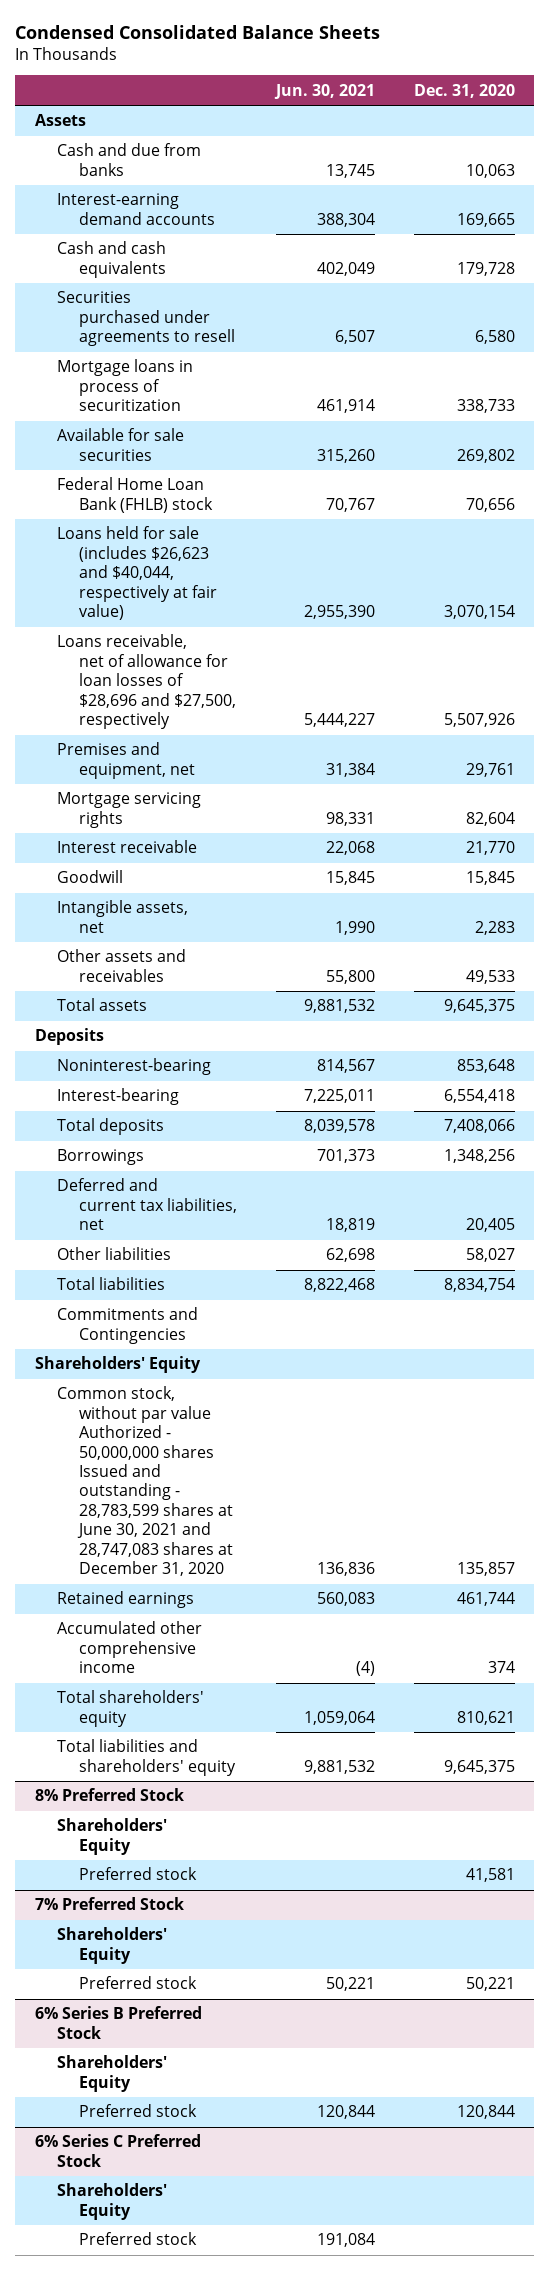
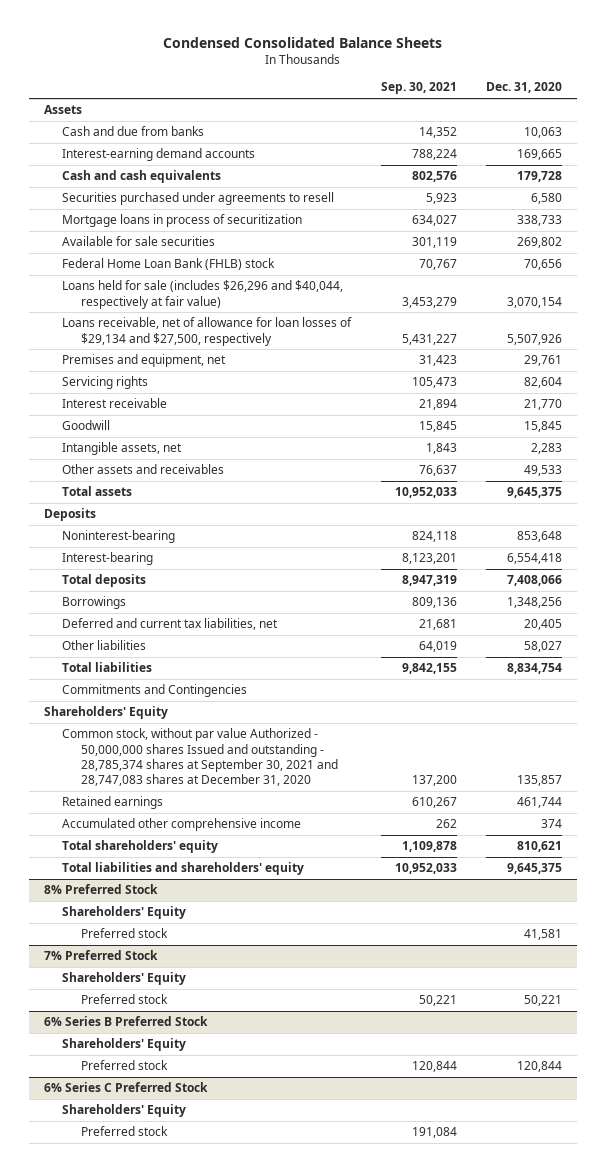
[274,83,376,99] Jun. 30, 2021 -> none
none -> [380,82,457,95] Sep. 30, 2021
[57,526,218,621] Loans held for sale (includes $26,623 and $40,044, respectively at fair value) -> [62,280,344,309] Loans held for sale (includes $26,296 and $40,044, respectively at fair value)
[57,634,237,730] Loans receivable, net of allowance for loan losses of $28,696 and $27,500, respectively -> [62,317,353,346] Loans receivable, net of allowance for loan losses of $29,134 and $27,500, respectively
[57,792,202,828] Mortgage servicing rights -> [62,376,149,390] Servicing rights
[57,1386,234,1577] Common stock, without par value Authorized - 50,000,000 shares Issued and outstanding - 28,783,599 shares at June 30, 2021 and 28,747,083 shares at December 31, 2020 -> [62,728,339,787] Common stock, without par value Authorized - 50,000,000 shares Issued and outstanding - 28,785,374 shares at September 30, 2021 and 28,747,083 shares at December 31, 2020

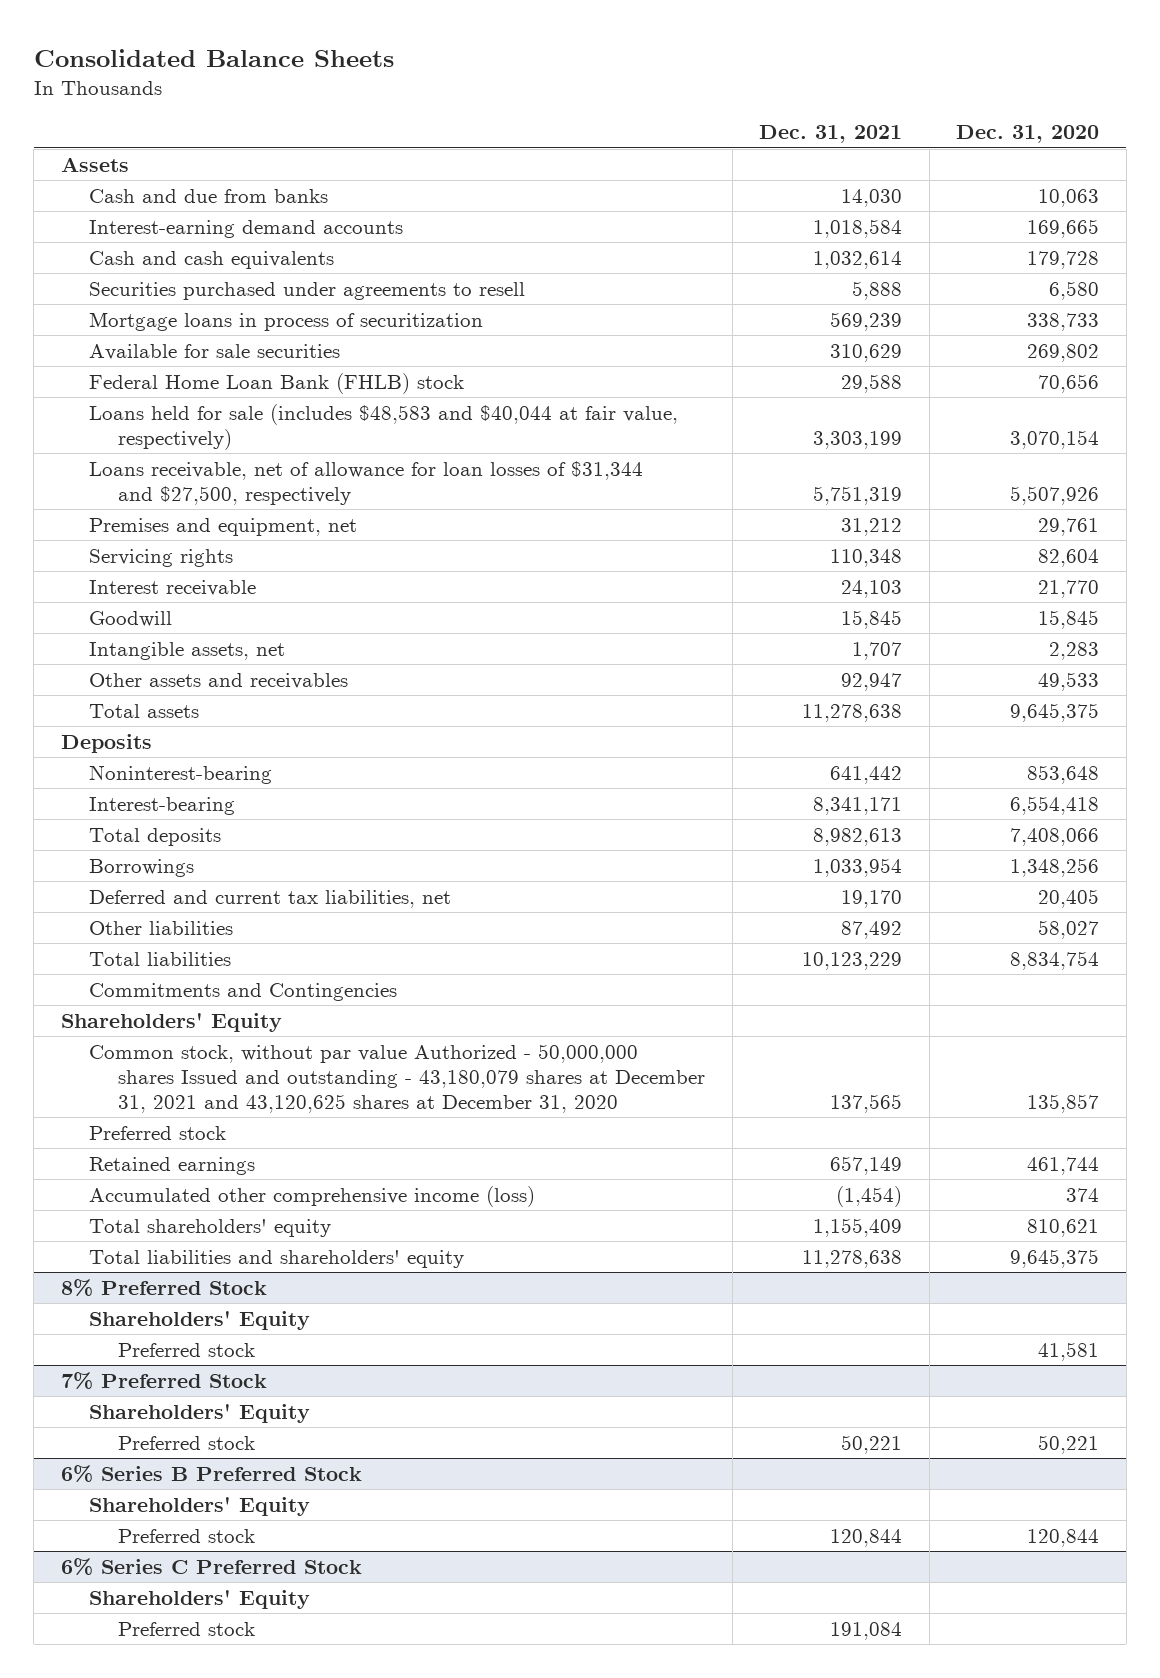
[162,36,442,48] Condensed Consolidated Balance Sheets -> [33,48,394,67] Consolidated Balance Sheets
[380,82,457,95] Sep. 30, 2021 -> none
none -> [759,125,903,144] Dec. 31, 2021
[62,280,344,309] Loans held for sale (includes $26,296 and $40,044, respectively at fair value) -> [89,403,679,450] Loans held for sale (includes $48,583 and $40,044 at fair value, respectively)
[62,317,353,346] Loans receivable, net of allowance for loan losses of $29,134 and $27,500, respectively -> [89,460,644,505] Loans receivable, net of allowance for loan losses of $31,344 and $27,500, respectively
[62,728,339,787] Common stock, without par value Authorized - 50,000,000 shares Issued and outstanding - 28,785,374 shares at September 30, 2021 and 28,747,083 shares at December 31, 2020 -> [89,1043,705,1113] Common stock, without par value Authorized - 50,000,000 shares Issued and outstanding - 43,180,079 shares at December 31, 2021 and 43,120,625 shares at December 31, 2020
none -> [89,1125,227,1140] Preferred stock
[62,818,302,832] Accumulated other comprehensive income -> [89,1185,536,1207] Accumulated other comprehensive income (loss)

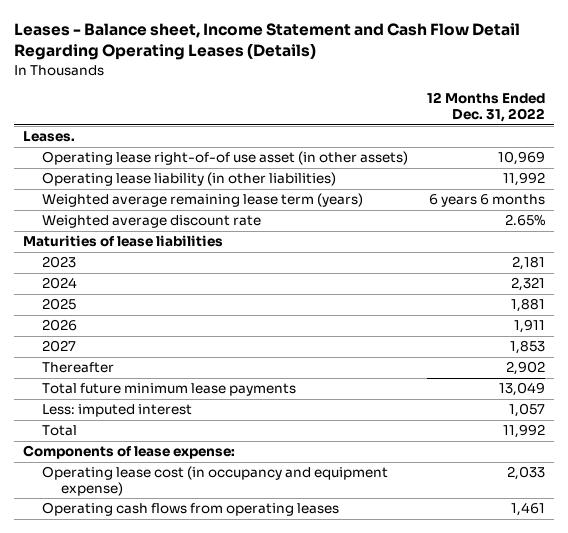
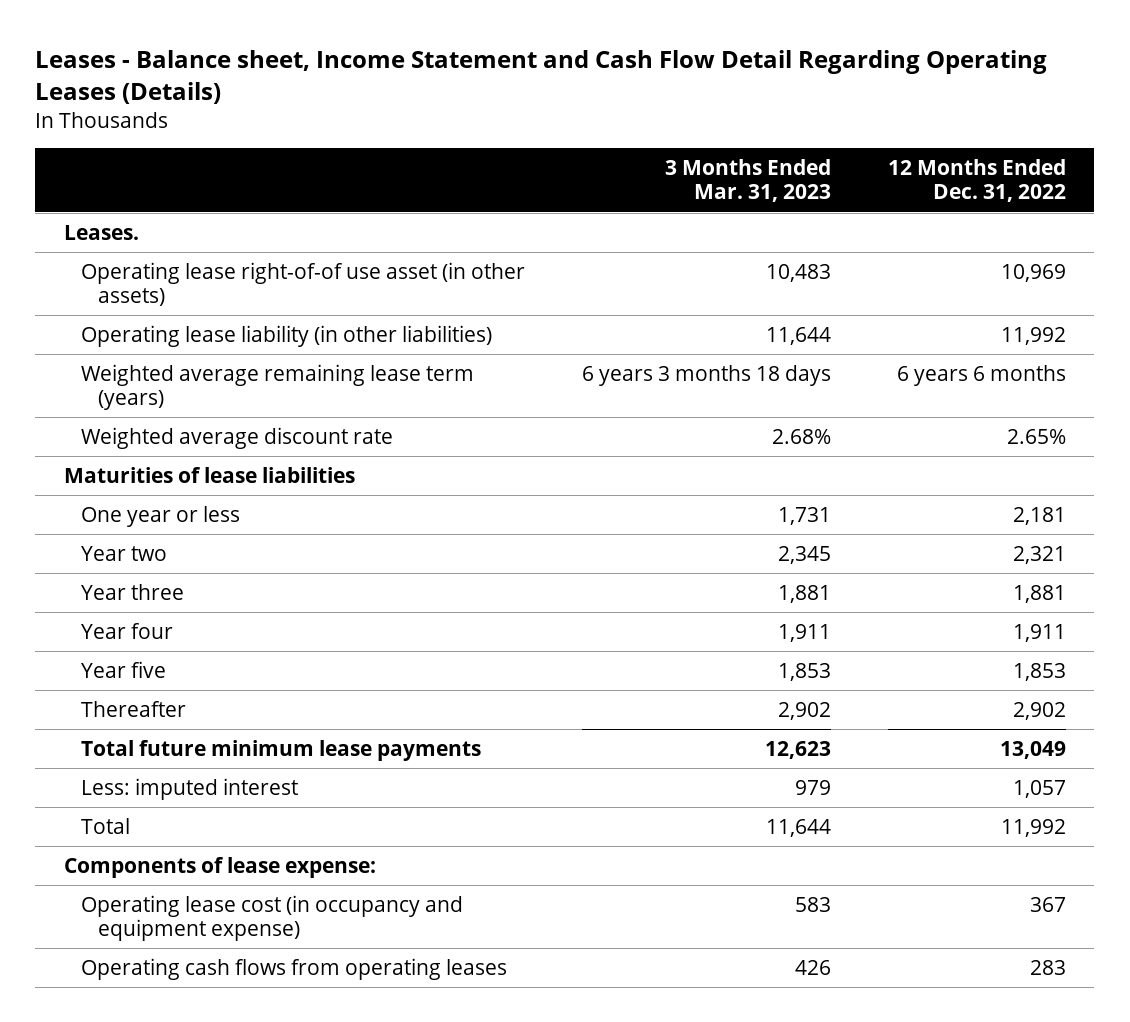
none -> [664,159,831,203] 3 Months Ended Mar. 31, 2023
[41,256,76,269] 2023 -> [81,505,241,527] One year or less
[41,277,77,290] 2024 -> [81,545,168,561] Year two
[41,298,76,311] 2025 -> [81,583,185,600] Year three
[41,319,77,332] 2026 -> [81,622,174,639] Year four
[41,340,76,353] 2027 -> [81,660,167,678] Year five
[506,466,545,481] 2,033 -> [1029,896,1066,912] 367
[510,502,545,517] 1,461 -> [1029,959,1066,975] 283

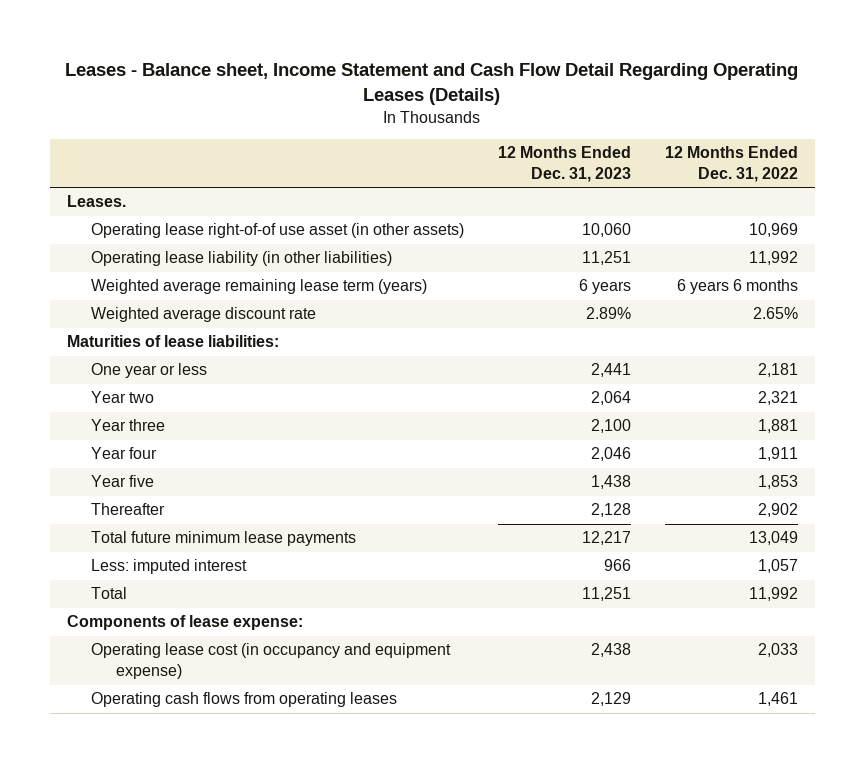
[664,159,831,203] 3 Months Ended Mar. 31, 2023 -> none
none -> [498,146,632,183] 12 Months Ended Dec. 31, 2023
[63,466,355,483] Maturities of lease liabilities -> [67,335,280,348] Maturities of lease liabilities:
[1029,896,1066,912] 367 -> [757,643,798,658] 2,033
[1029,959,1066,975] 283 -> [757,692,798,707] 1,461

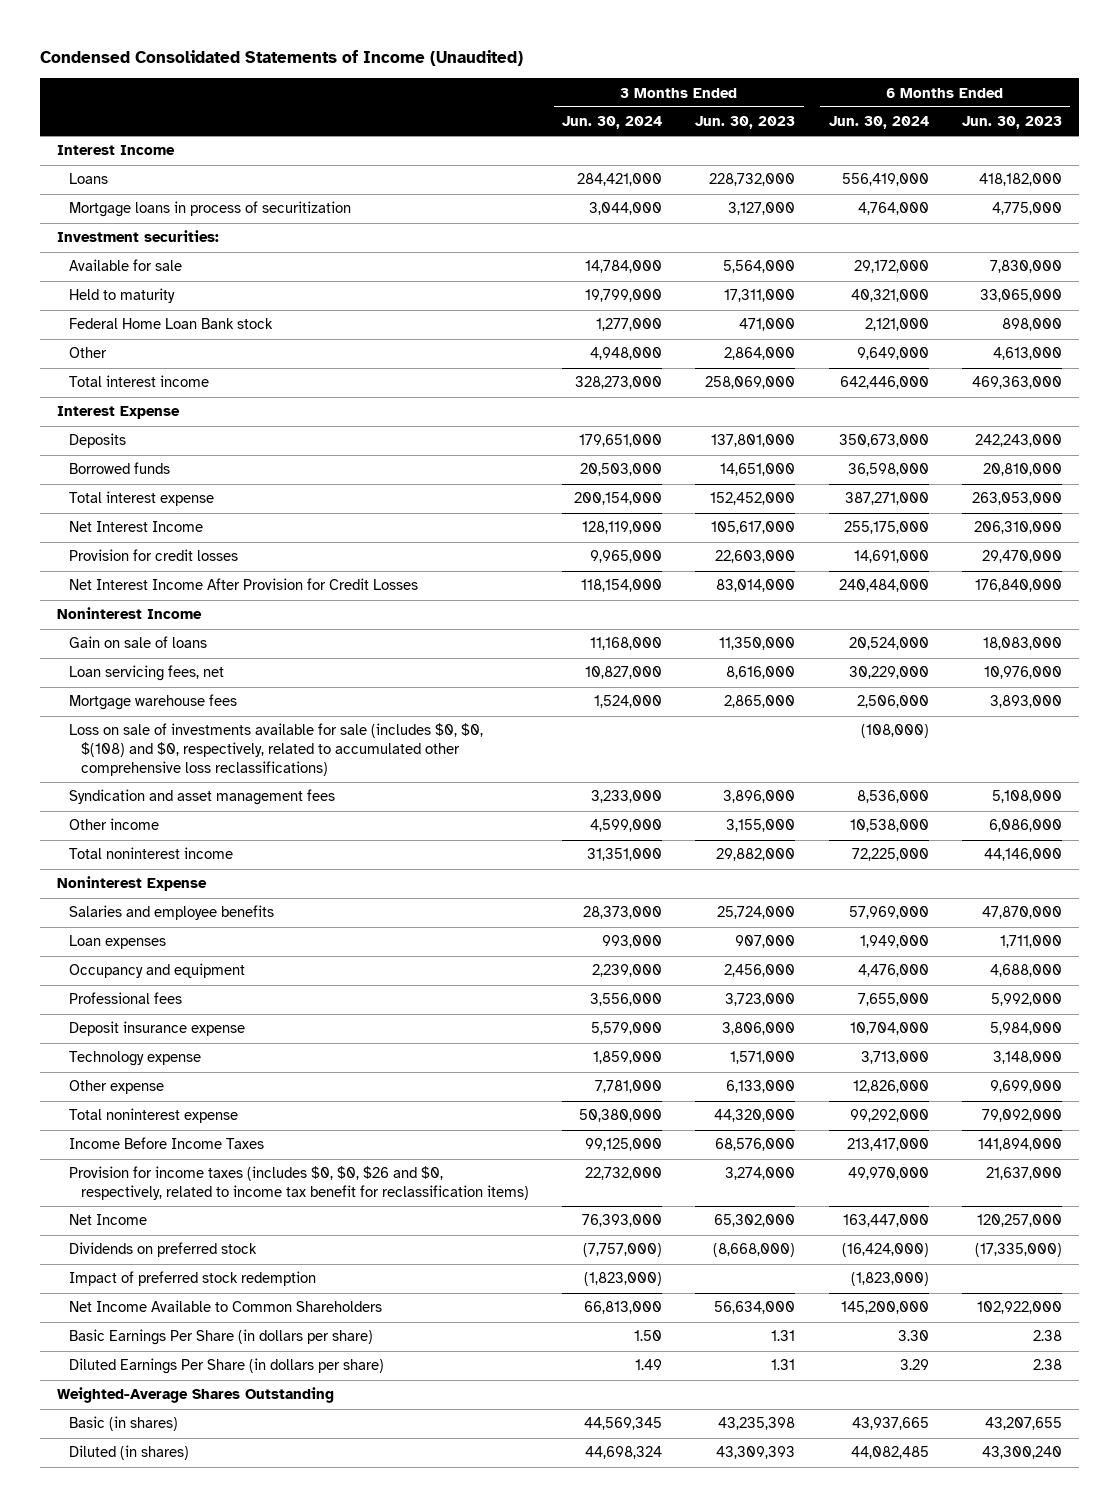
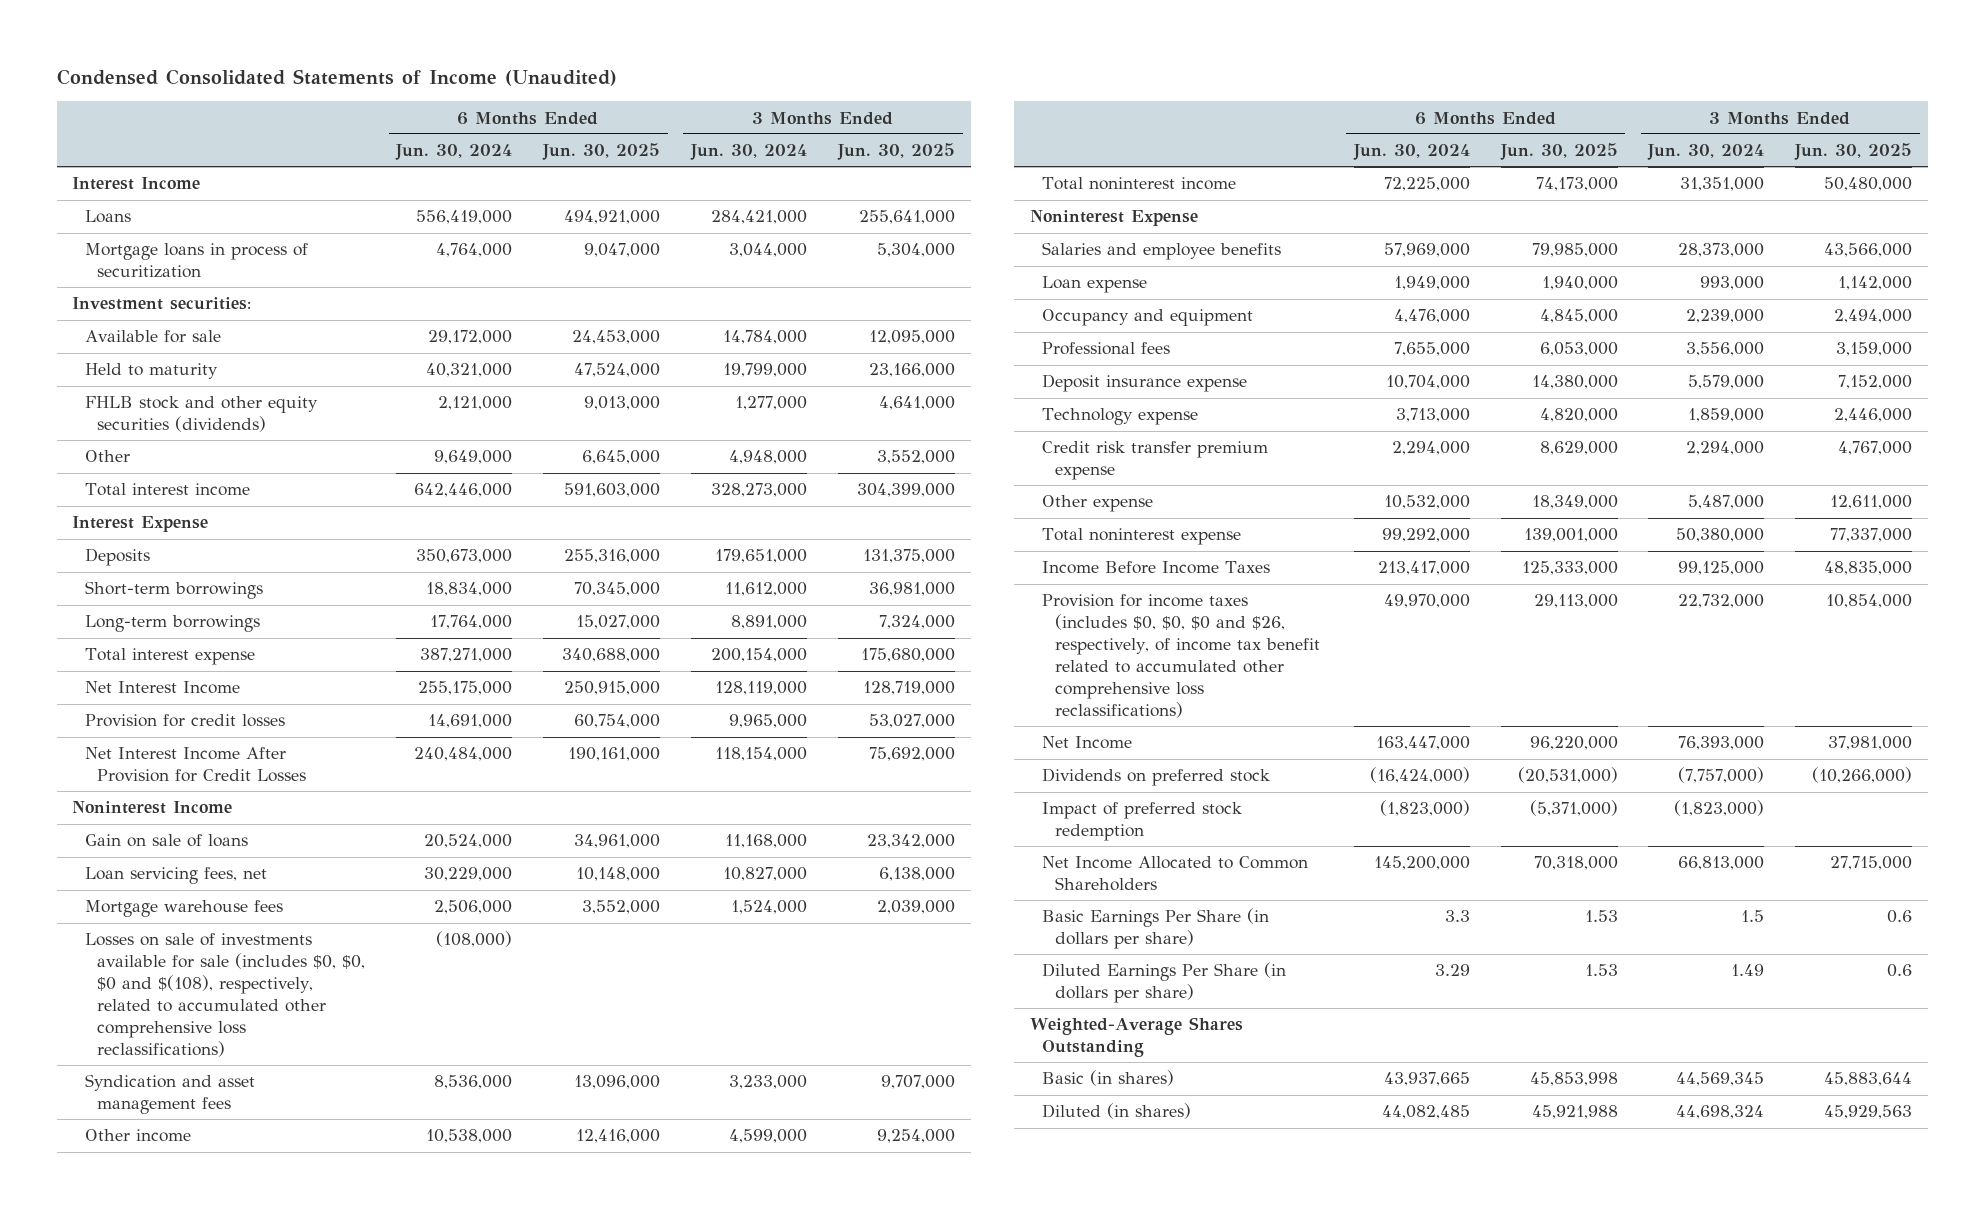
[695,116,796,130] Jun. 30, 2023 -> none
[961,116,1062,130] Jun. 30, 2023 -> none
none -> [542,143,661,161] Jun. 30, 2025
none -> [837,143,956,161] Jun. 30, 2025
[68,318,273,330] Federal Home Loan Bank stock -> [84,396,318,433] FHLB stock and other equity securities (dividends)
[68,462,170,475] Borrowed funds -> none
none -> [84,581,263,600] Short-term borrowings
none -> [84,615,260,633] Long-term borrowings
[68,723,483,776] Loss on sale of investments available for sale (includes $0, $0, $(108) and $0, respectively, related to accumulated other comprehensive loss reclassifications) -> [84,933,366,1057] Losses on sale of investments available for sale (includes $0, $0, $0 and $(108), respectively, related to accumulated other comprehensive loss reclassifications)
[68,935,166,950] Loan expenses -> [1042,276,1148,294] Loan expense
none -> [1042,441,1269,481] Credit risk transfer premium expense
[595,1080,663,1094] 7,781,000 -> [1688,495,1765,510] 5,487,000
[852,1080,929,1094] 12,826,000 -> [1383,495,1470,510] 10,532,000
[68,1166,529,1200] Provision for income taxes (includes $0, $0, $26 and $0, respectively, related to income tax benefit for reclassification items) -> [1042,594,1320,718] Provision for income taxes (includes $0, $0, $0 and $26, respectively, of income tax benefit related to accumulated other comprehensive loss reclassifications)
[68,1300,382,1313] Net Income Available to Common Shareholders -> [1042,856,1309,892] Net Income Allocated to Common Shareholders
[634,1330,663,1342] 1.50 -> [1741,910,1765,923] 1.5
[897,1330,929,1342] 3.30 -> [1444,910,1470,923] 3.3

